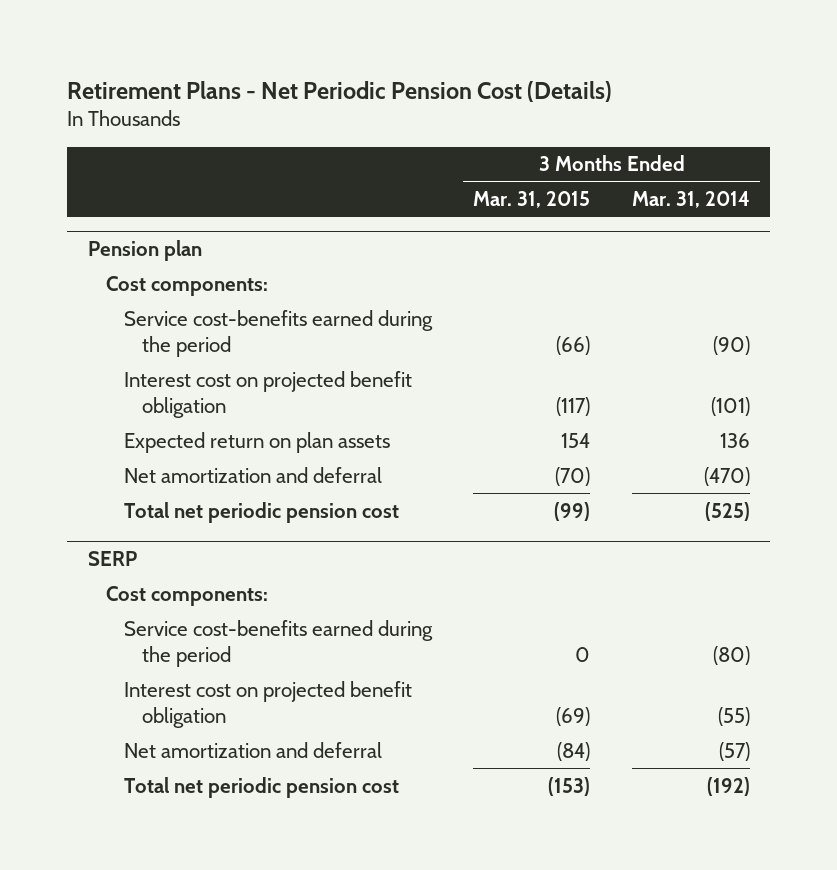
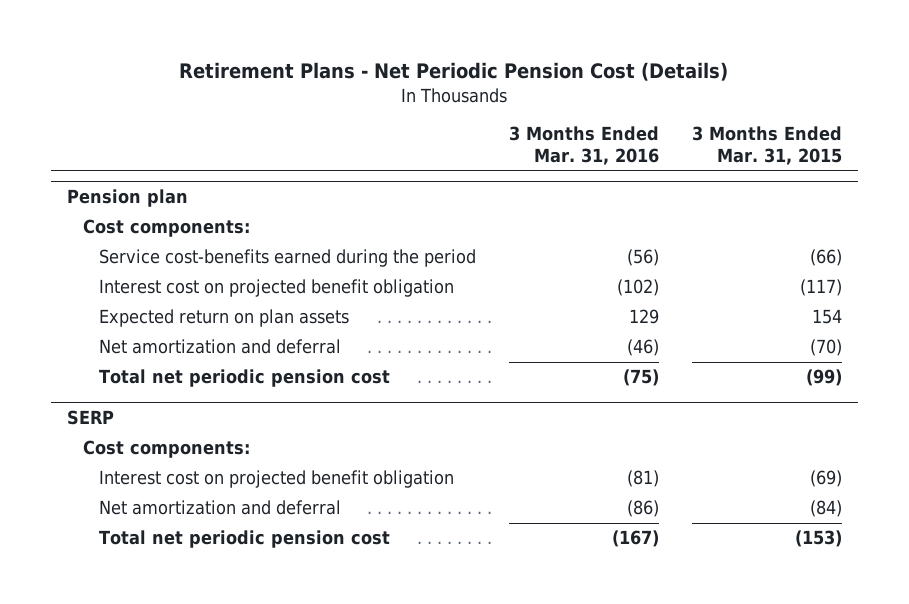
[631,191,750,209] Mar. 31, 2014 -> none
none -> [508,126,659,165] 3 Months Ended Mar. 31, 2016
[124,619,434,667] Service cost-benefits earned during the period -> none

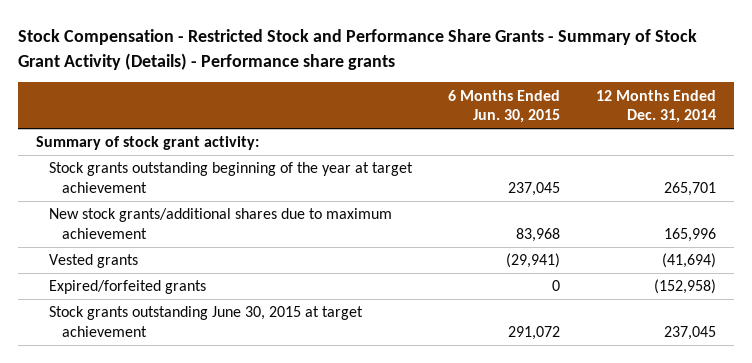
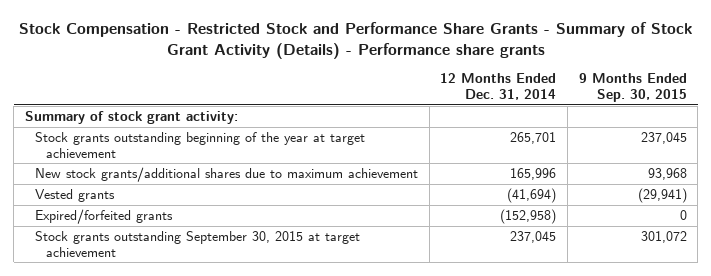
[447,89,560,124] 6 Months Ended Jun. 30, 2015 -> none
none -> [578,73,687,102] 9 Months Ended Sep. 30, 2015
[48,306,363,337] Stock grants outstanding June 30, 2015 at target achievement -> [35,231,361,257] Stock grants outstanding September 30, 2015 at target achievement

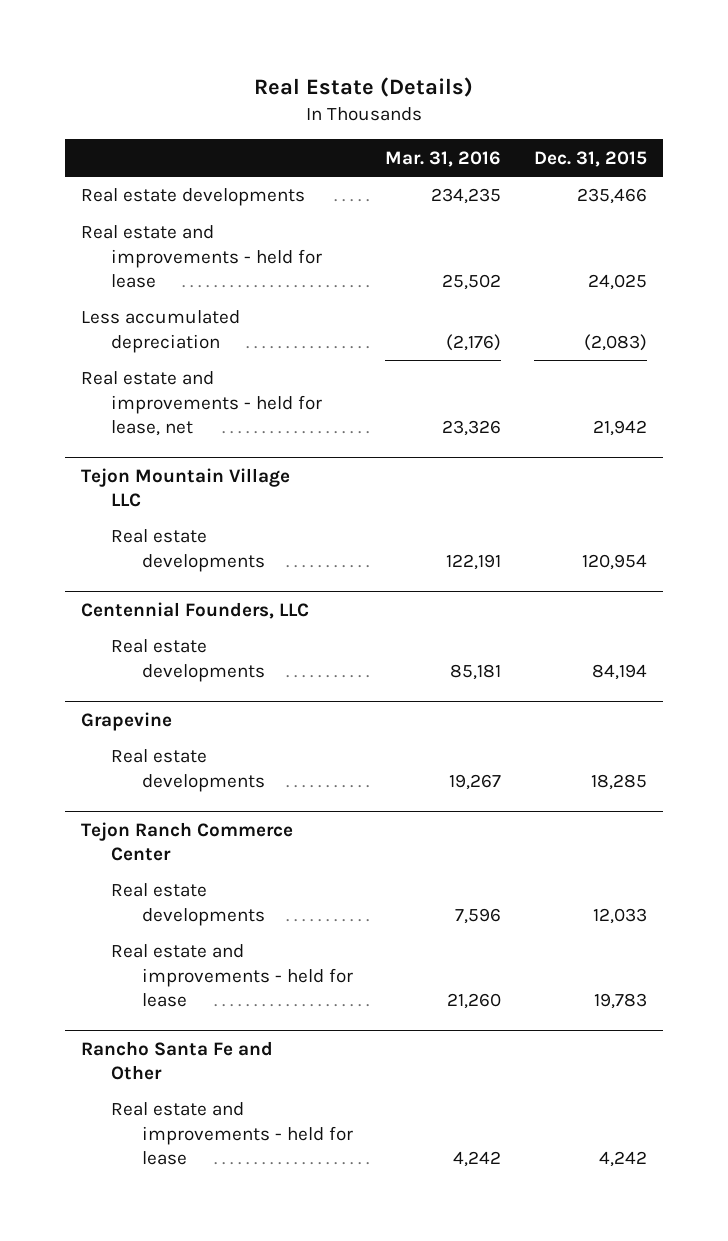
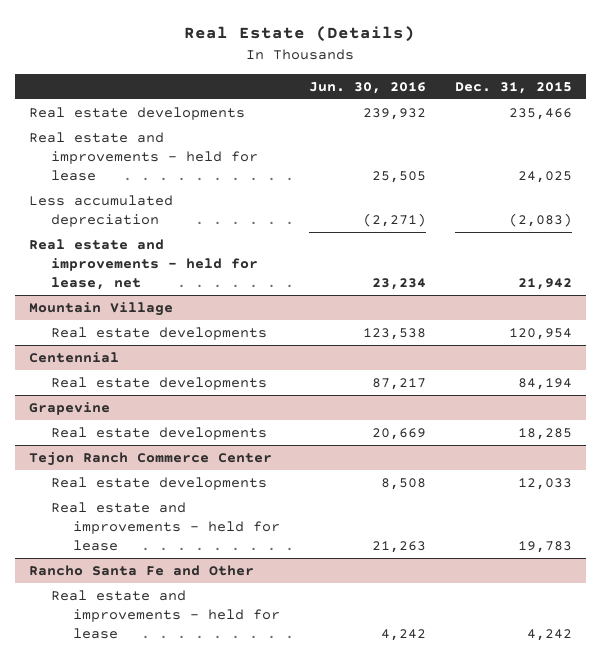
[385,150,502,167] Mar. 31, 2016 -> none
none -> [308,81,426,94] Jun. 30, 2016
[80,467,290,507] Tejon Mountain Village LLC -> [29,301,174,316] Mountain Village
[80,601,309,619] Centennial Founders, LLC -> [29,351,120,363] Centennial

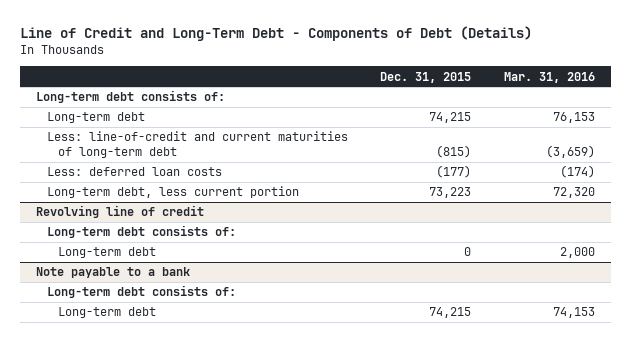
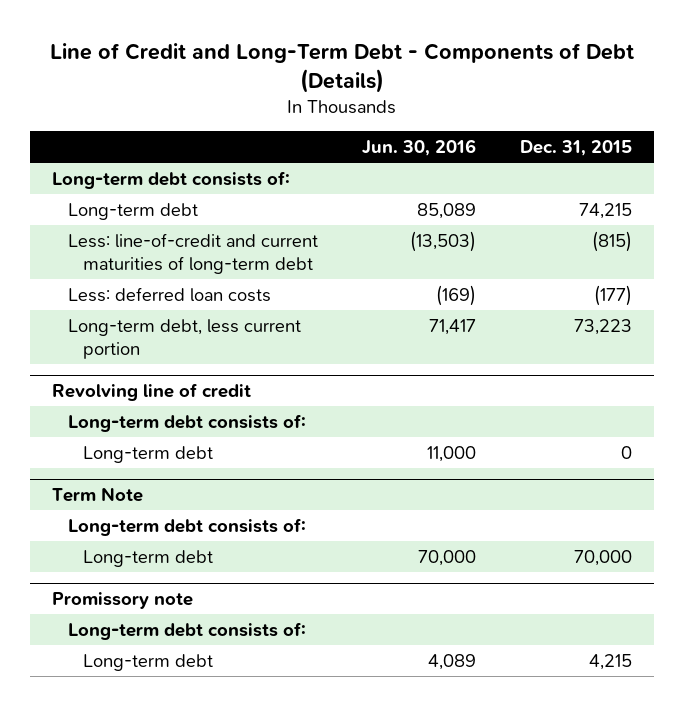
[503,71,595,83] Mar. 31, 2016 -> none
none -> [361,139,476,157] Jun. 30, 2016
[35,267,190,279] Note payable to a bank -> none
none -> [52,487,144,503] Term Note
[429,307,472,319] 74,215 -> [573,549,632,566] 70,000
none -> [52,592,194,610] Promissory note
none -> [67,621,306,640] Long-term debt consists of:
none -> [83,653,214,671] Long-term debt

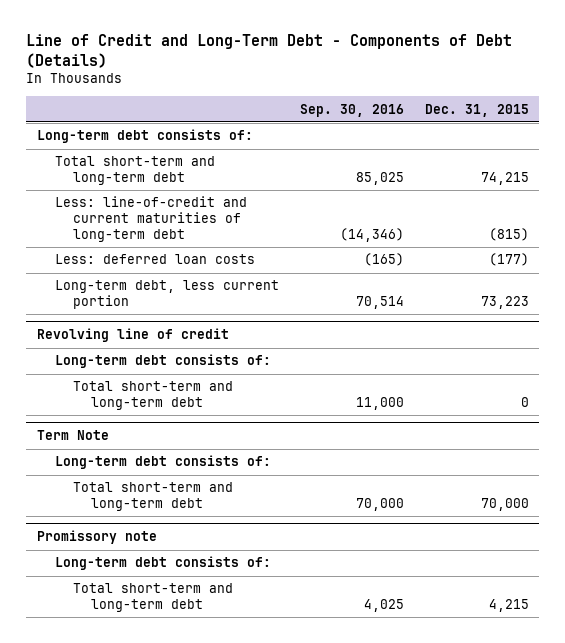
[361,139,476,157] Jun. 30, 2016 -> none
none -> [299,103,404,117] Sep. 30, 2016
[67,202,198,220] Long-term debt -> [54,156,215,186] Total short-term and long-term debt
[83,445,214,463] Long-term debt -> [73,381,234,411] Total short-term and long-term debt
[83,549,214,567] Long-term debt -> [73,482,234,512] Total short-term and long-term debt
[83,653,214,671] Long-term debt -> [73,583,234,613] Total short-term and long-term debt

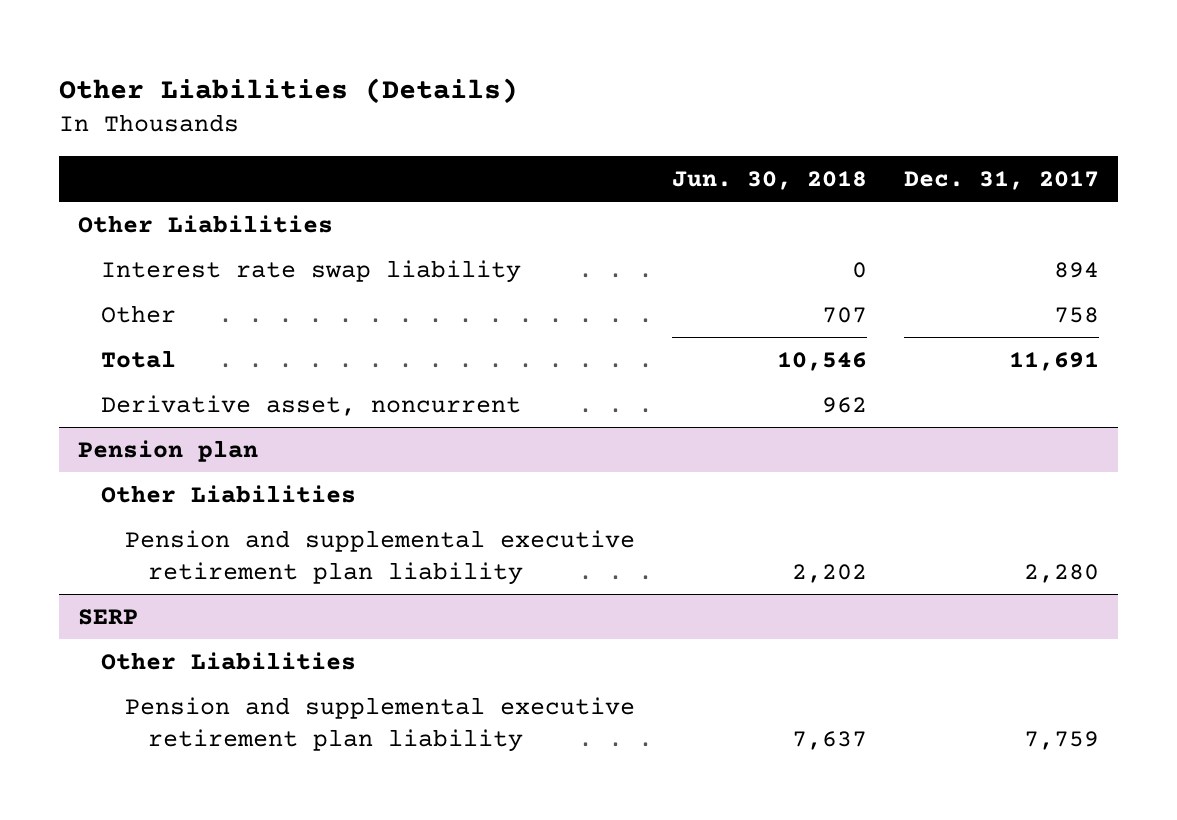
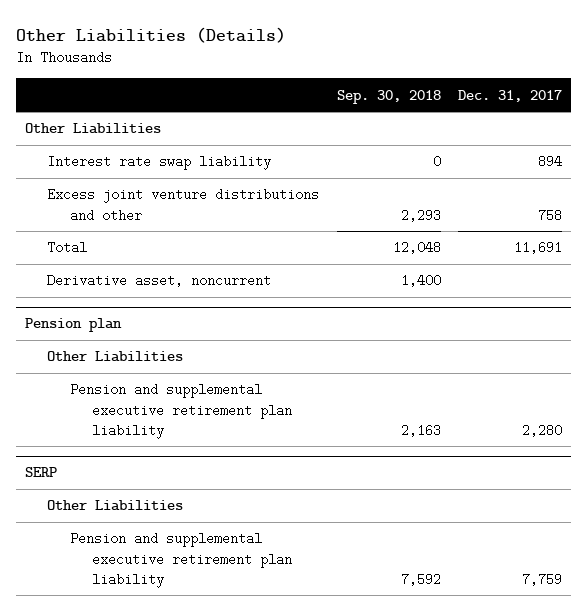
[672,170,868,190] Jun. 30, 2018 -> none
none -> [336,89,441,104] Sep. 30, 2018
[101,304,177,323] Other -> [47,188,320,222] Excess joint venture distributions and other

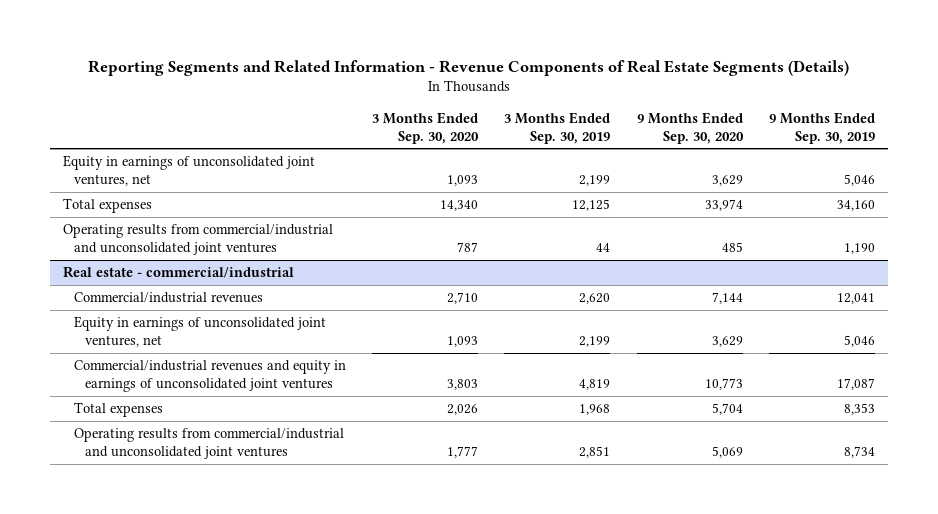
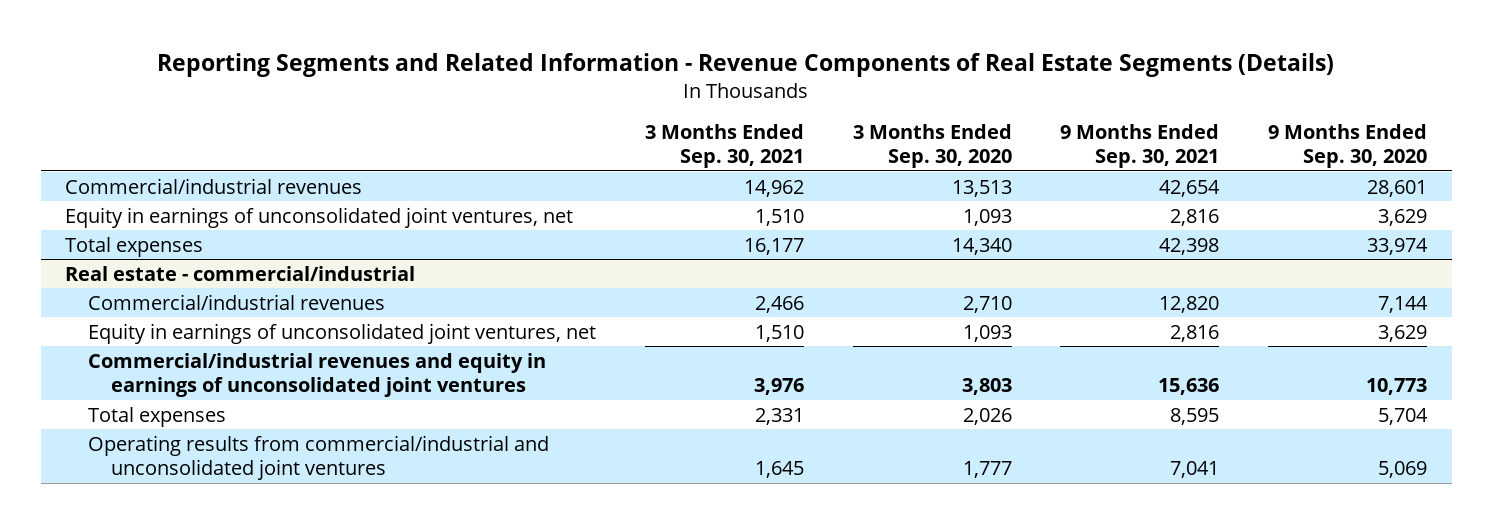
[504,111,611,144] 3 Months Ended Sep. 30, 2019 -> none
[769,111,876,144] 9 Months Ended Sep. 30, 2019 -> none
none -> [644,123,804,169] 3 Months Ended Sep. 30, 2021
none -> [1060,123,1220,169] 9 Months Ended Sep. 30, 2021
none -> [65,177,363,194] Commercial/industrial revenues
[62,224,333,255] Operating results from commercial/industrial and unconsolidated joint ventures -> none

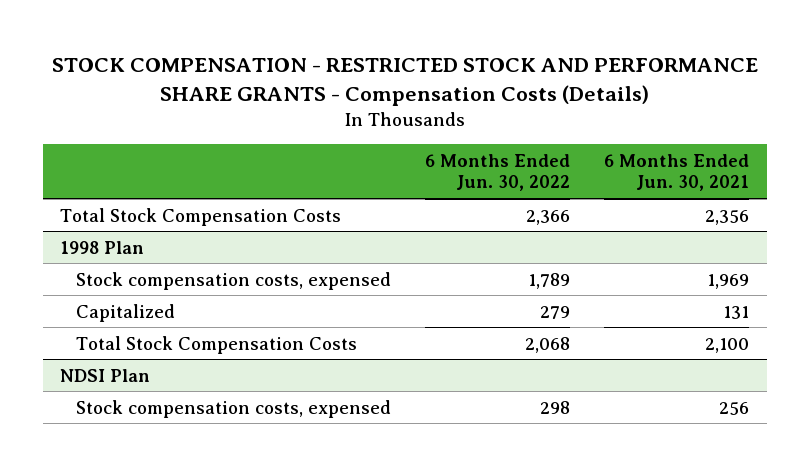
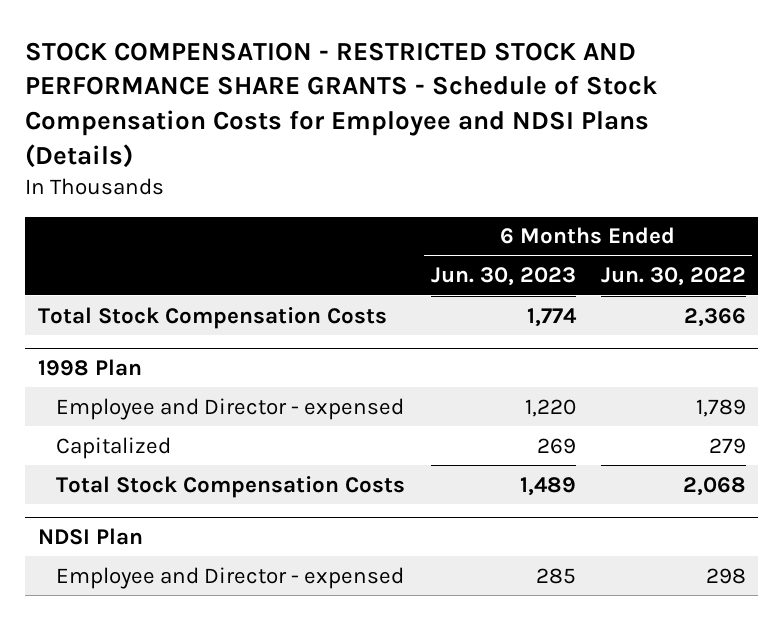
[51,57,758,106] STOCK COMPENSATION - RESTRICTED STOCK AND PERFORMANCE SHARE GRANTS - Compensation Costs (Details) -> [24,41,657,169] STOCK COMPENSATION - RESTRICTED STOCK AND PERFORMANCE SHARE GRANTS - Schedule of Stock Compensation Costs for Employee and NDSI Plans (Details)
[604,153,750,192] 6 Months Ended Jun. 30, 2021 -> none
none -> [430,267,576,287] Jun. 30, 2023
[76,271,392,290] Stock compensation costs, expensed -> [56,397,405,420] Employee and Director - expensed
[76,399,392,418] Stock compensation costs, expensed -> [56,566,405,589] Employee and Director - expensed

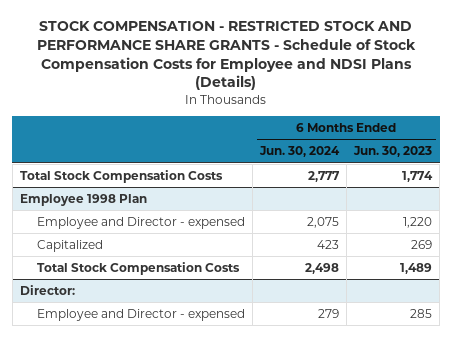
[600,267,746,287] Jun. 30, 2022 -> none
none -> [259,146,341,158] Jun. 30, 2024
[37,358,142,376] 1998 Plan -> [19,193,147,206] Employee 1998 Plan
[37,527,143,545] NDSI Plan -> [19,284,75,295] Director:

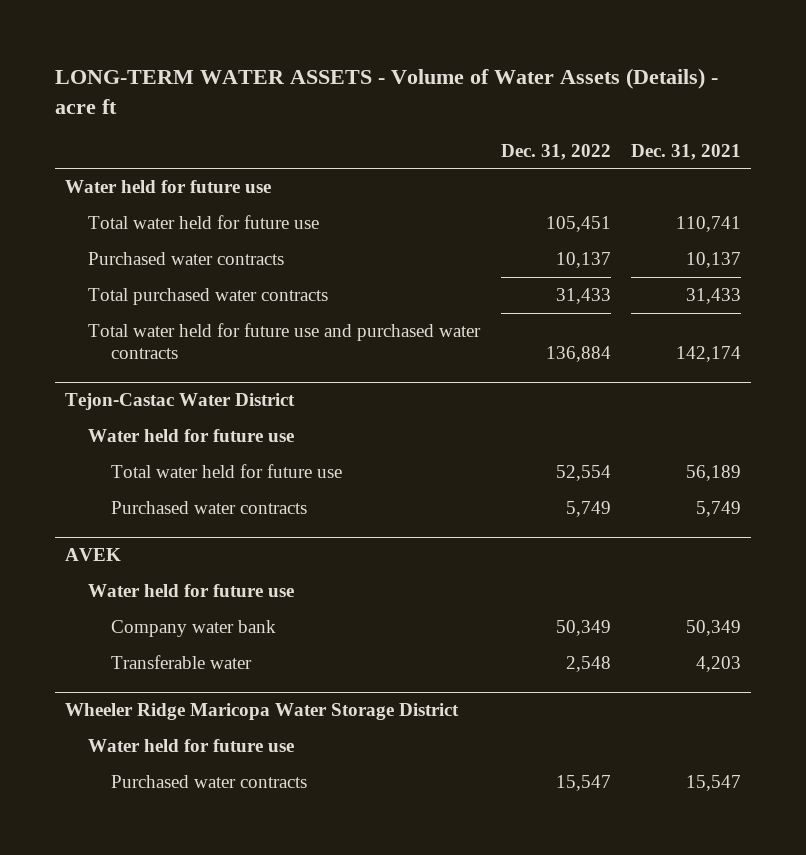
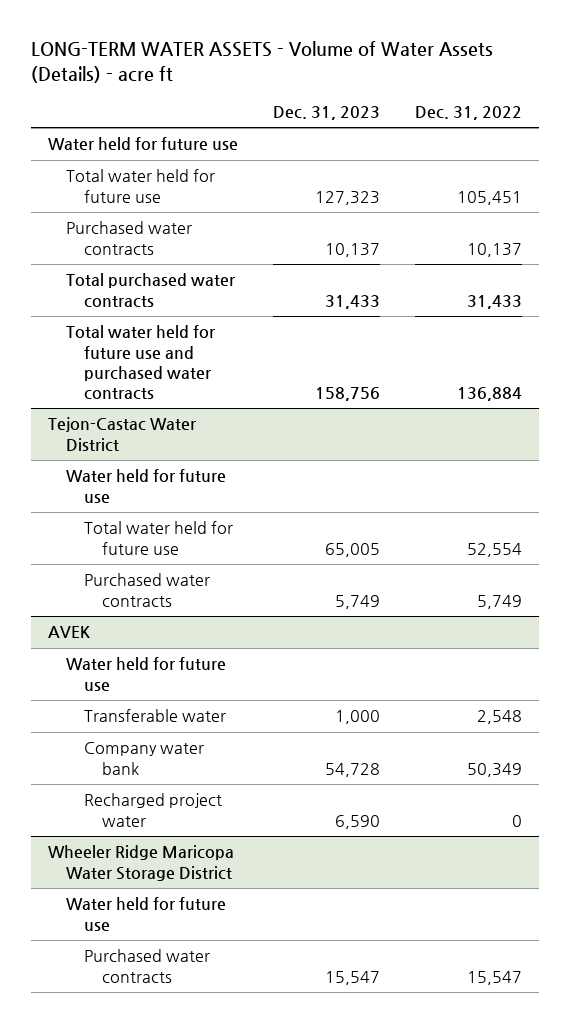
[631,143,742,160] Dec. 31, 2021 -> none
none -> [273,105,381,120] Dec. 31, 2023
[111,619,277,637] Company water bank -> [84,742,205,775] Company water bank
none -> [84,793,223,827] Recharged project water

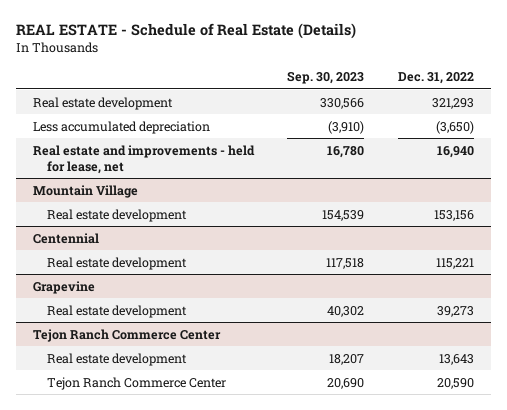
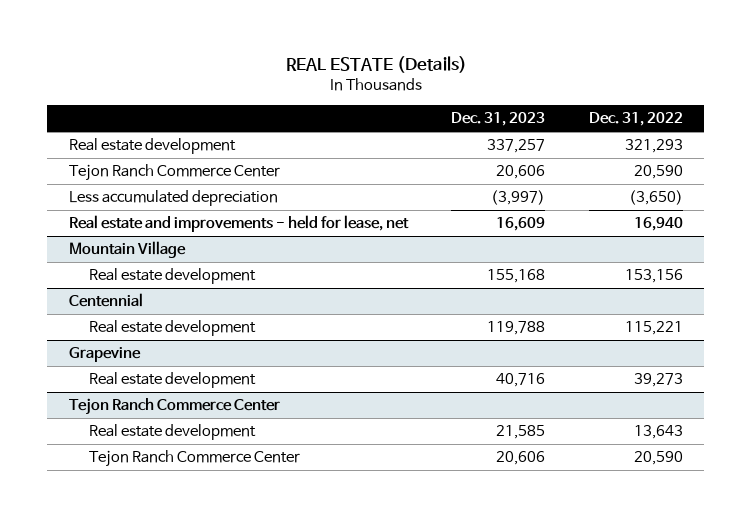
[15,23,356,40] REAL ESTATE - Schedule of Real Estate (Details) -> [285,56,467,74] REAL ESTATE (Details)
[287,71,365,85] Sep. 30, 2023 -> none
none -> [451,112,546,127] Dec. 31, 2023
none -> [69,164,281,182] Tejon Ranch Commerce Center

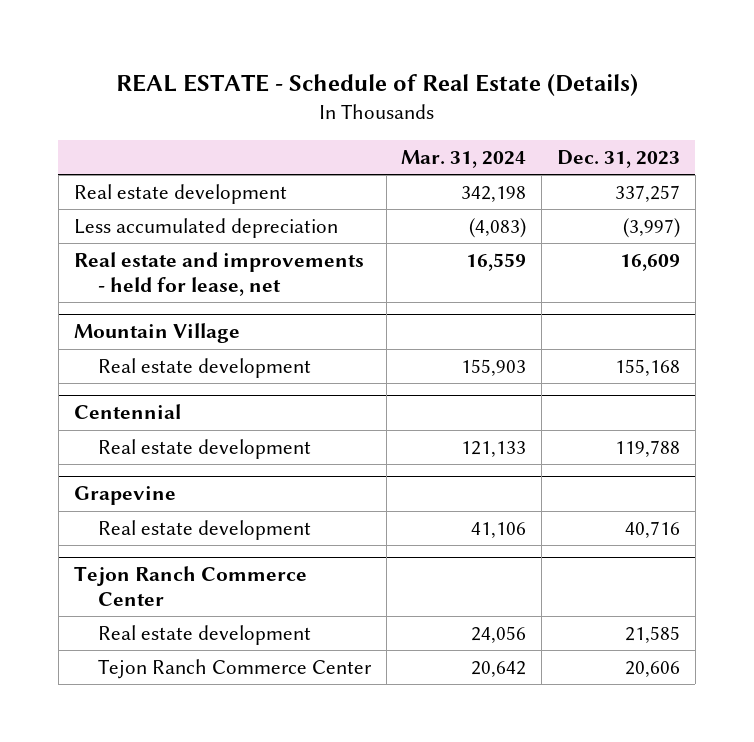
[285,56,467,74] REAL ESTATE (Details) -> [115,74,638,97] REAL ESTATE - Schedule of Real Estate (Details)
[588,112,683,127] Dec. 31, 2022 -> none
none -> [401,150,527,169] Mar. 31, 2024
[69,164,281,182] Tejon Ranch Commerce Center -> none

